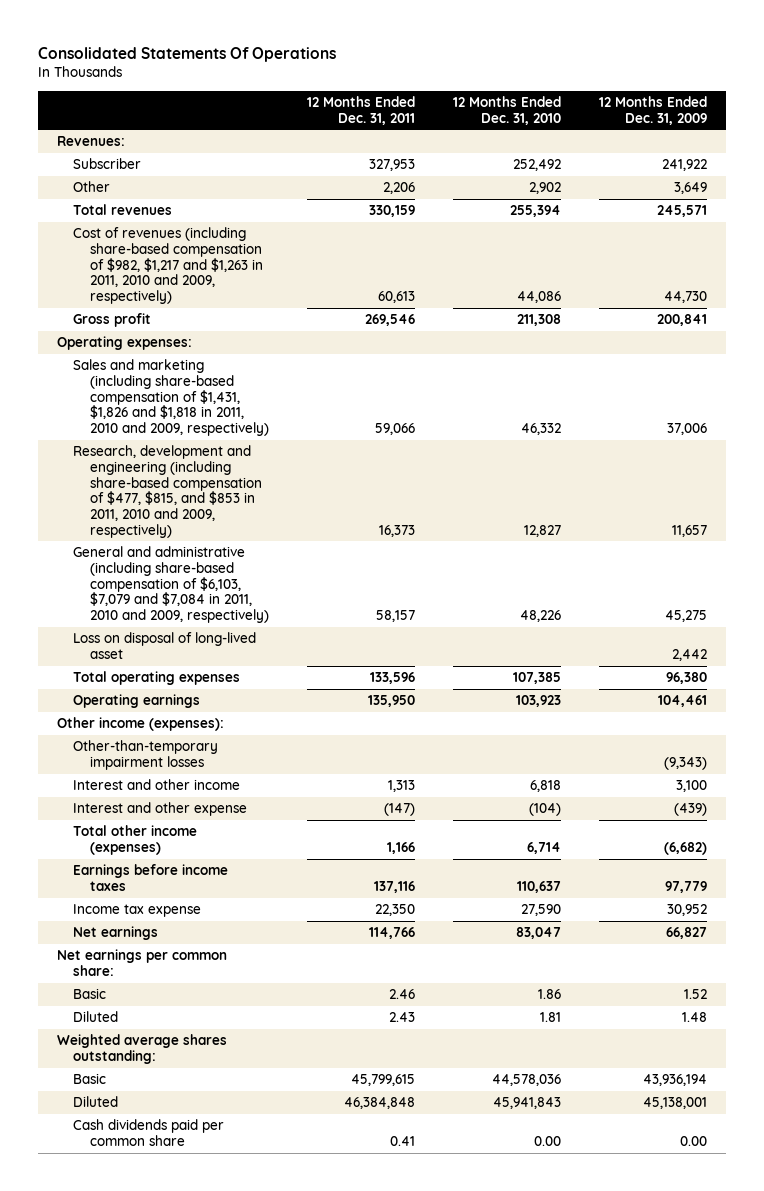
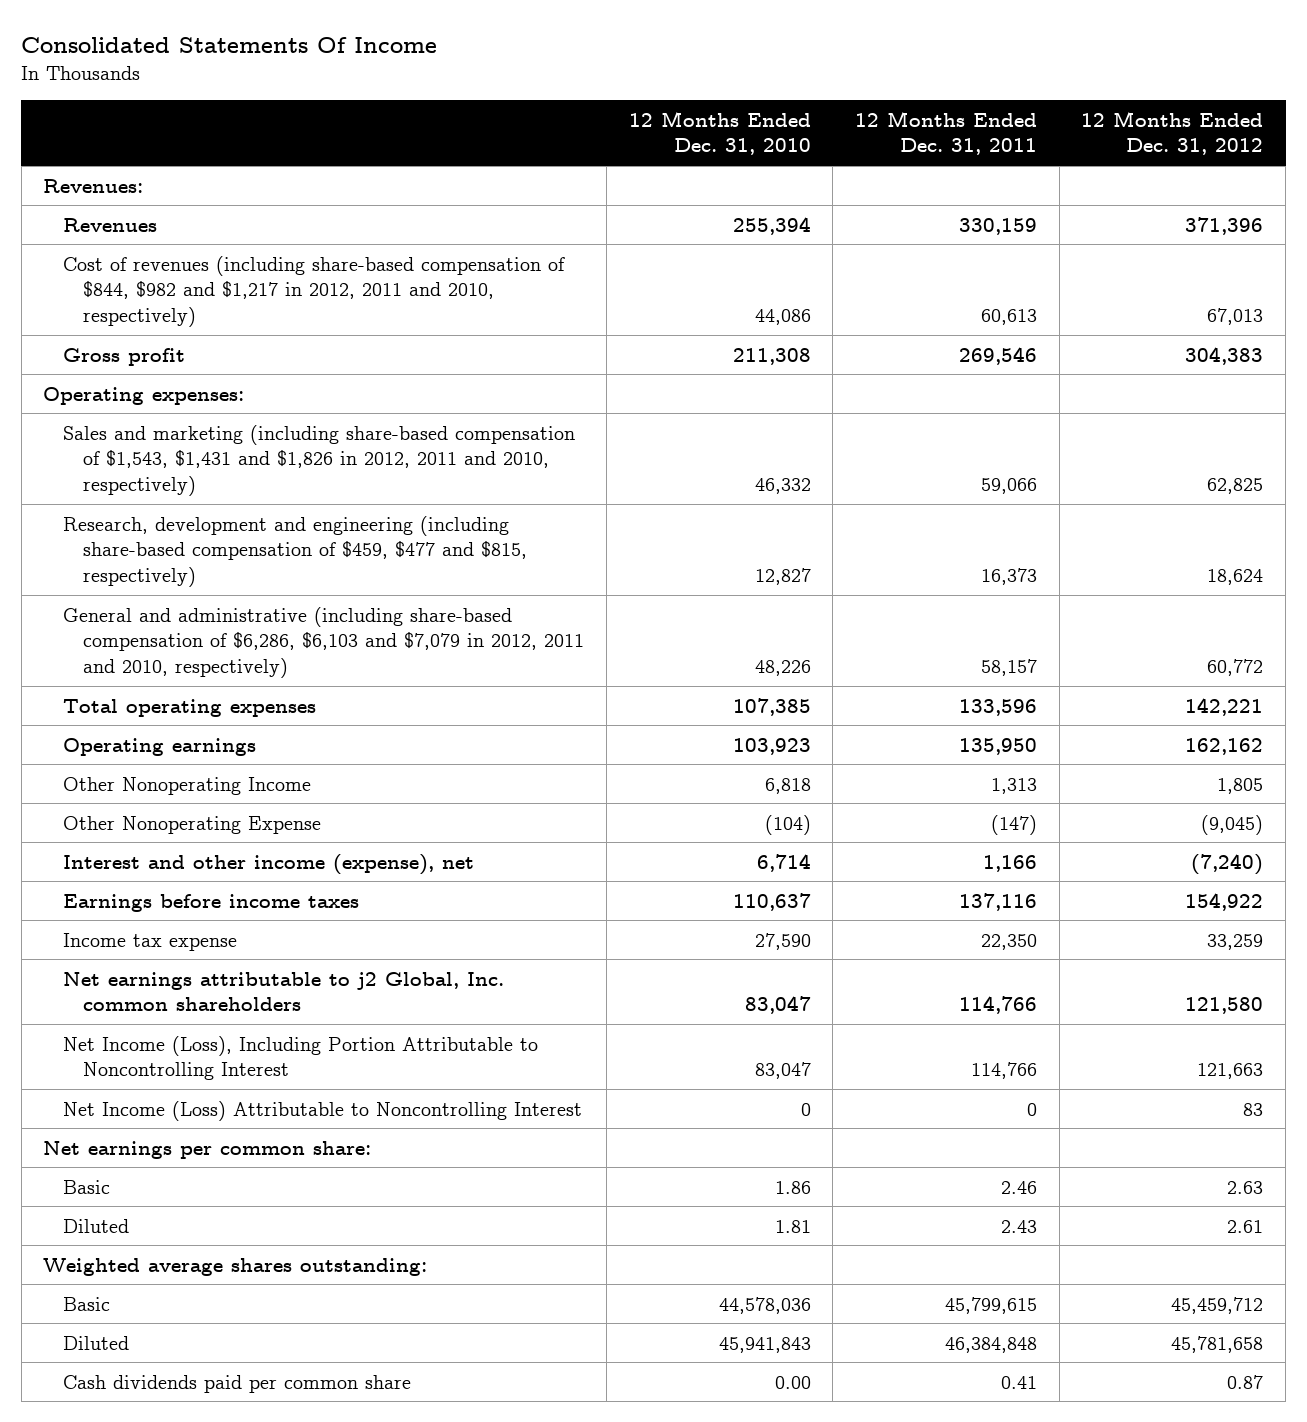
[37,46,336,62] Consolidated Statements Of Operations -> [21,36,438,53] Consolidated Statements Of Income
[599,96,708,125] 12 Months Ended Dec. 31, 2009 -> none
none -> [1081,110,1264,156] 12 Months Ended Dec. 31, 2012
[73,158,142,170] Subscriber -> none
[73,181,111,193] Other -> none
[73,204,173,216] Total revenues -> [63,217,158,232] Revenues
[73,227,264,305] Cost of revenues (including share-based compensation of $982, $1,217 and $1,263 in 2011, 2010 and 2009, respectively) -> [63,255,566,328] Cost of revenues (including share-based compensation of $844, $982 and $1,217 in 2012, 2011 and 2010, respectively)
[73,632,257,659] Loss on disposal of long-lived asset -> none
[73,359,270,437] Sales and marketing (including share-based compensation of $1,431, $1,826 and $1,818 in 2011, 2010 and 2009, respectively) -> [63,424,576,497] Sales and marketing (including share-based compensation of $1,543, $1,431 and $1,826 in 2012, 2011 and 2010, respectively)
[73,445,263,538] Research, development and engineering (including share-based compensation of $477, $815, and $853 in 2011, 2010 and 2009, respectively) -> [63,515,528,588] Research, development and engineering (including share-based compensation of $459, $477 and $815, respectively)
[73,546,270,624] General and administrative (including share-based compensation of $6,103, $7,079 and $7,084 in 2011, 2010 and 2009, respectively) -> [63,606,585,679] General and administrative (including share-based compensation of $6,286, $6,103 and $7,079 in 2012, 2011 and 2010, respectively)
[56,717,224,732] Other income (expenses): -> none
[73,740,219,770] Other-than-temporary impairment losses -> none
[73,779,241,791] Interest and other income -> [63,776,312,795] Other Nonoperating Income
[73,802,248,817] Interest and other expense -> [63,815,322,834] Other Nonoperating Expense
[73,825,198,855] Total other income (expenses) -> [63,853,475,875] Interest and other income (expense), net
[73,926,159,941] Net earnings -> [63,971,505,1012] Net earnings attributable to j2 Global, Inc. common shareholders
none -> [63,1035,539,1081] Net Income (Loss), Including Portion Attributable to Noncontrolling Interest
none -> [63,1100,583,1121] Net Income (Loss) Attributable to Noncontrolling Interest

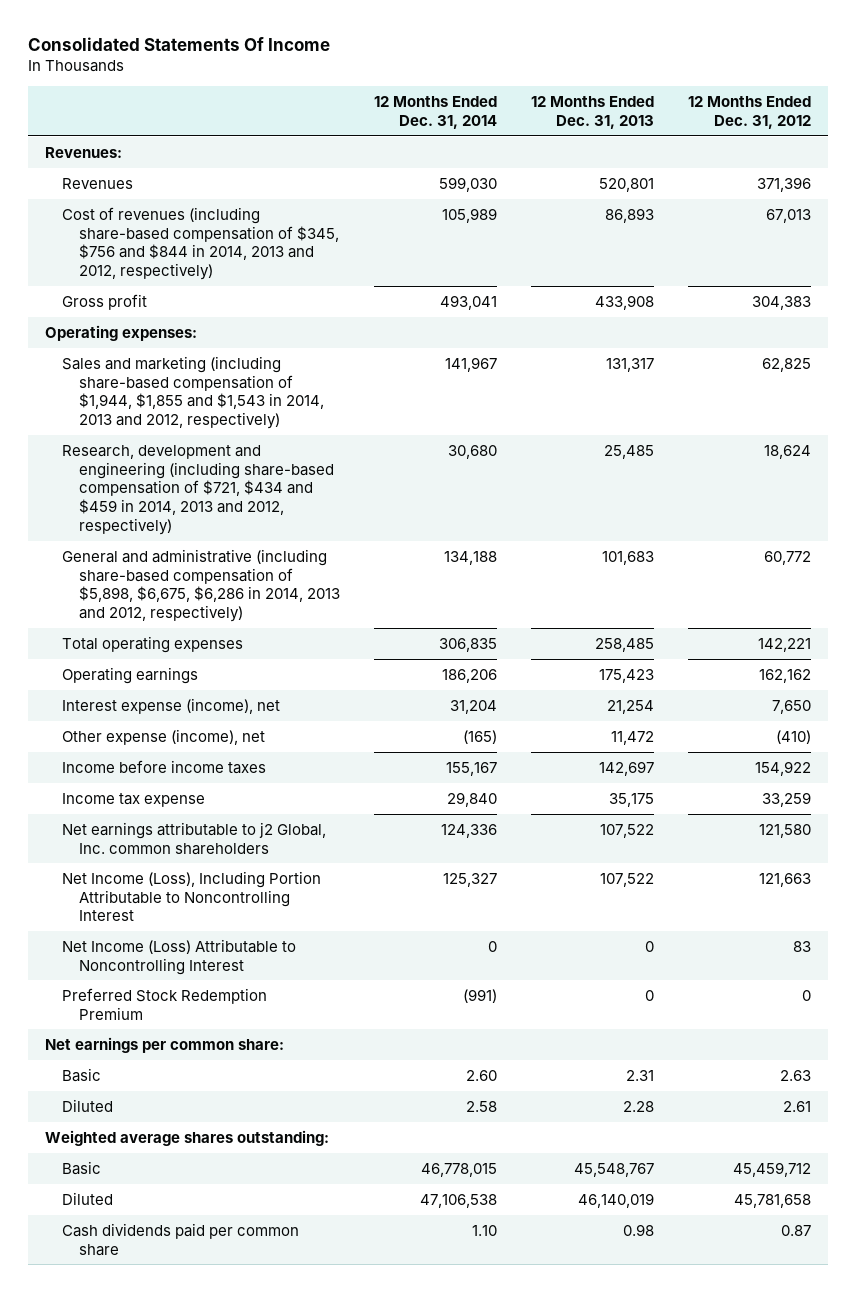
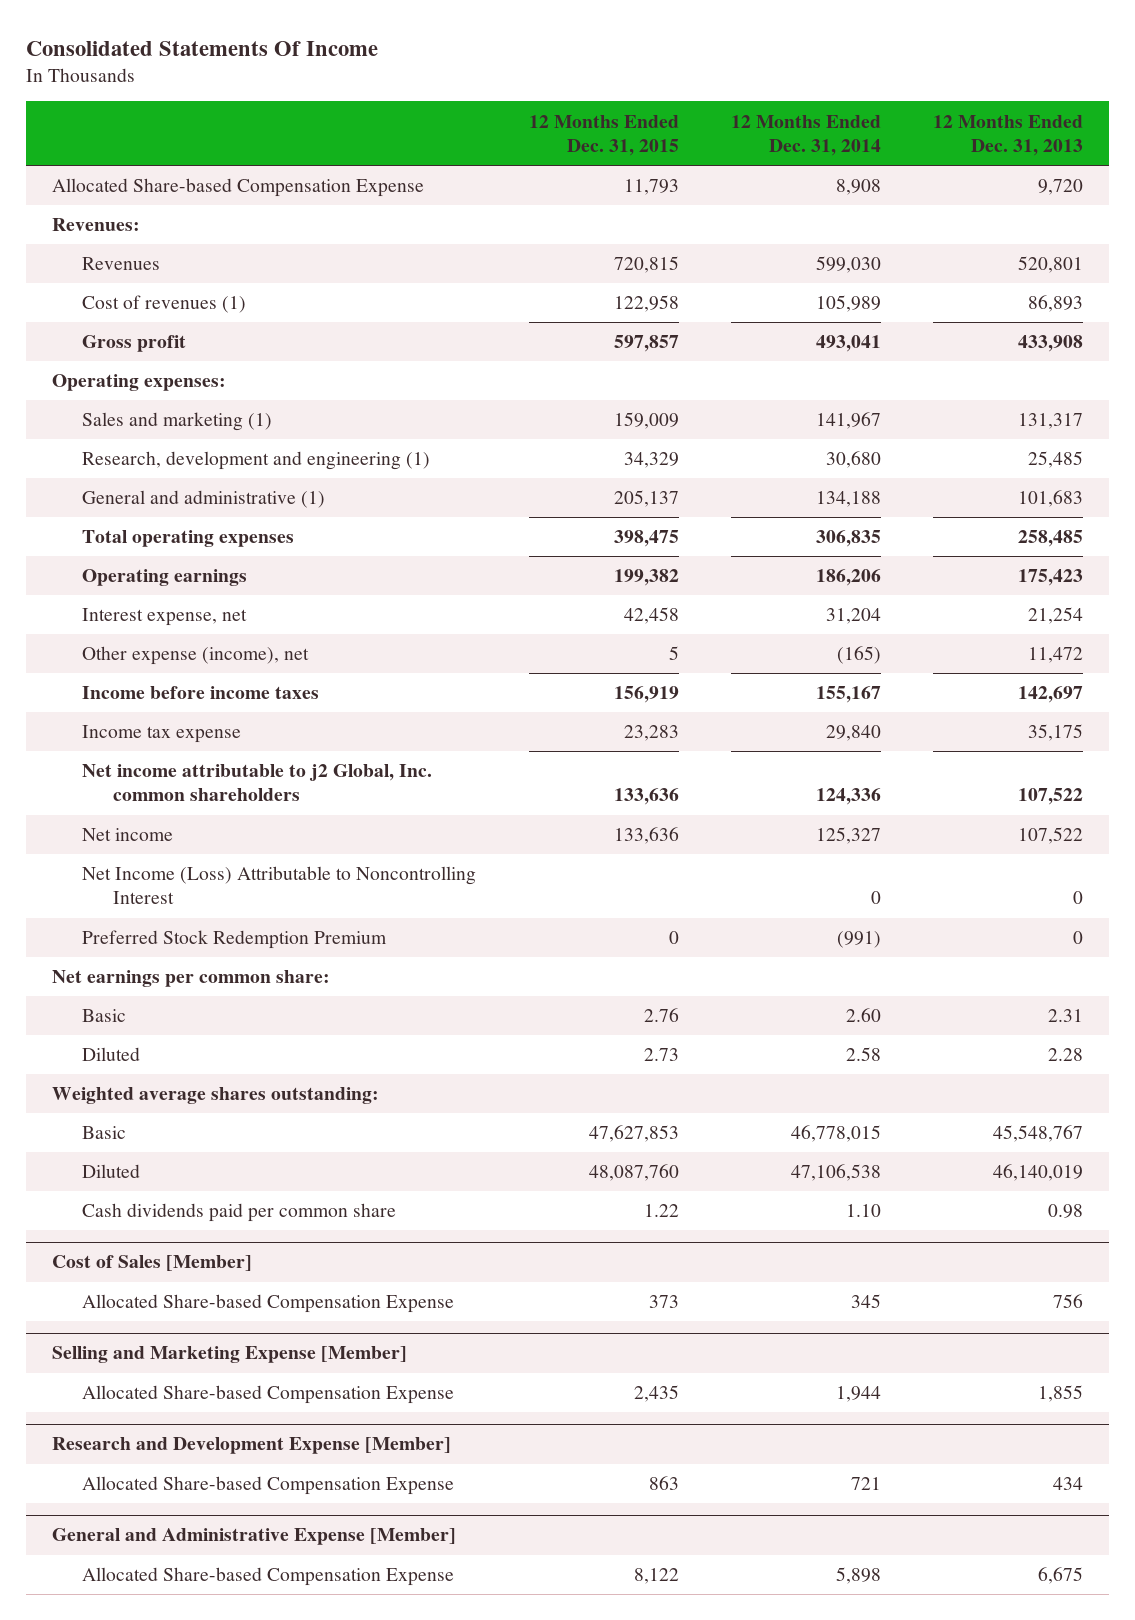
[688,95,812,129] 12 Months Ended Dec. 31, 2012 -> none
none -> [528,114,679,156] 12 Months Ended Dec. 31, 2015
none -> [51,178,424,198] Allocated Share-based Compensation Expense
[62,206,340,281] Cost of revenues (including share-based compensation of $345, $756 and $844 in 2014, 2013 and 2012, respectively) -> [82,295,247,314] Cost of revenues (1)
[62,355,325,430] Sales and marketing (including share-based compensation of $1,944, $1,855 and $1,543 in 2014, 2013 and 2012, respectively) -> [82,412,273,432] Sales and marketing (1)
[62,444,335,536] Research, development and engineering (including share-based compensation of $721, $434 and $459 in 2014, 2013 and 2012, respectively) -> [82,451,431,471] Research, development and engineering (1)
[62,548,341,623] General and administrative (including share-based compensation of $5,898, $6,675, $6,286 in 2014, 2013 and 2012, respectively) -> [82,490,326,509] General and administrative (1)
[62,697,281,714] Interest expense (income), net -> [82,608,248,627] Interest expense, net
[62,821,327,855] Net earnings attributable to j2 Global, Inc. common shareholders -> [82,764,433,802] Net income attributable to j2 Global, Inc. common shareholders
[62,870,322,922] Net Income (Loss), Including Portion Attributable to Noncontrolling Interest -> [82,828,174,842] Net income
none -> [51,1255,252,1272] Cost of Sales [Member]
none -> [82,1294,455,1314] Allocated Share-based Compensation Expense
none -> [51,1346,407,1364] Selling and Marketing Expense [Member]
none -> [82,1385,455,1405] Allocated Share-based Compensation Expense
none -> [51,1437,451,1455] Research and Development Expense [Member]
none -> [82,1476,455,1496] Allocated Share-based Compensation Expense
none -> [51,1528,456,1546] General and Administrative Expense [Member]
none -> [82,1567,455,1587] Allocated Share-based Compensation Expense

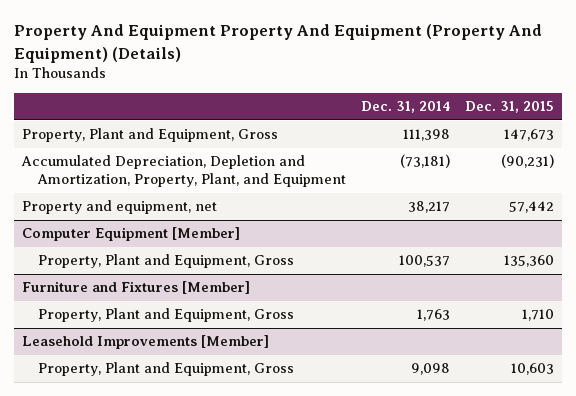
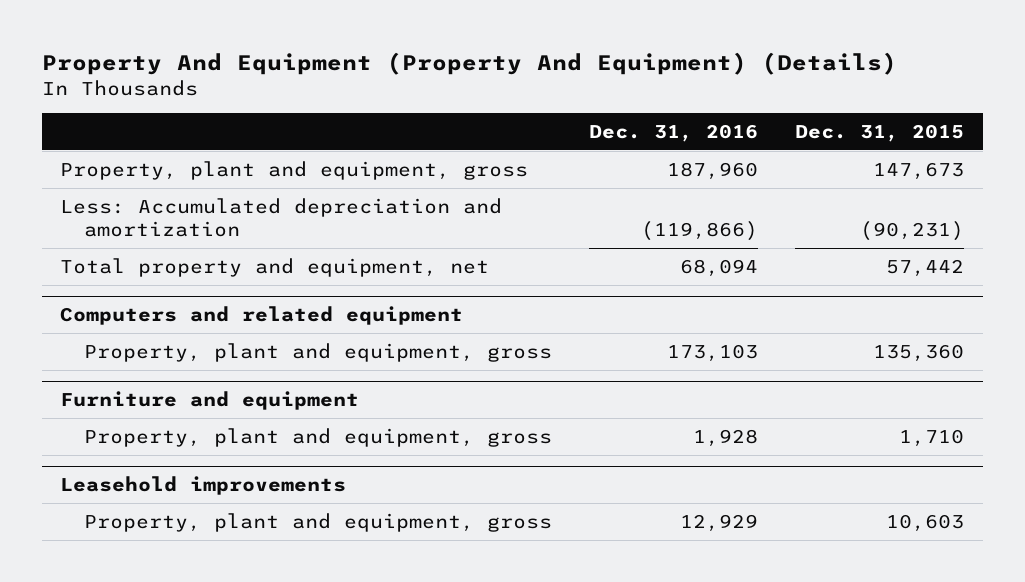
[14,24,543,63] Property And Equipment Property And Equipment (Property And Equipment) (Details) -> [41,51,897,75] Property And Equipment (Property And Equipment) (Details)
[361,100,451,113] Dec. 31, 2014 -> none
none -> [589,123,759,142] Dec. 31, 2016
[21,128,278,143] Property, Plant and Equipment, Gross -> [60,160,529,180] Property, plant and equipment, gross
[20,155,346,188] Accumulated Depreciation, Depletion and Amortization, Property, Plant, and Equipment -> [60,197,503,237] Less: Accumulated depreciation and amortization
[21,200,217,215] Property and equipment, net -> [60,257,490,277] Total property and equipment, net
[21,227,240,242] Computer Equipment [Member] -> [60,306,464,326] Computers and related equipment
[37,254,294,269] Property, Plant and Equipment, Gross -> [84,342,553,362] Property, plant and equipment, gross
[21,281,250,295] Furniture and Fixtures [Member] -> [60,391,360,411] Furniture and equipment
[37,308,294,323] Property, Plant and Equipment, Gross -> [84,427,553,447] Property, plant and equipment, gross
[21,335,269,350] Leasehold Improvements [Member] -> [60,476,347,496] Leasehold improvements
[37,362,294,377] Property, Plant and Equipment, Gross -> [84,512,553,532] Property, plant and equipment, gross

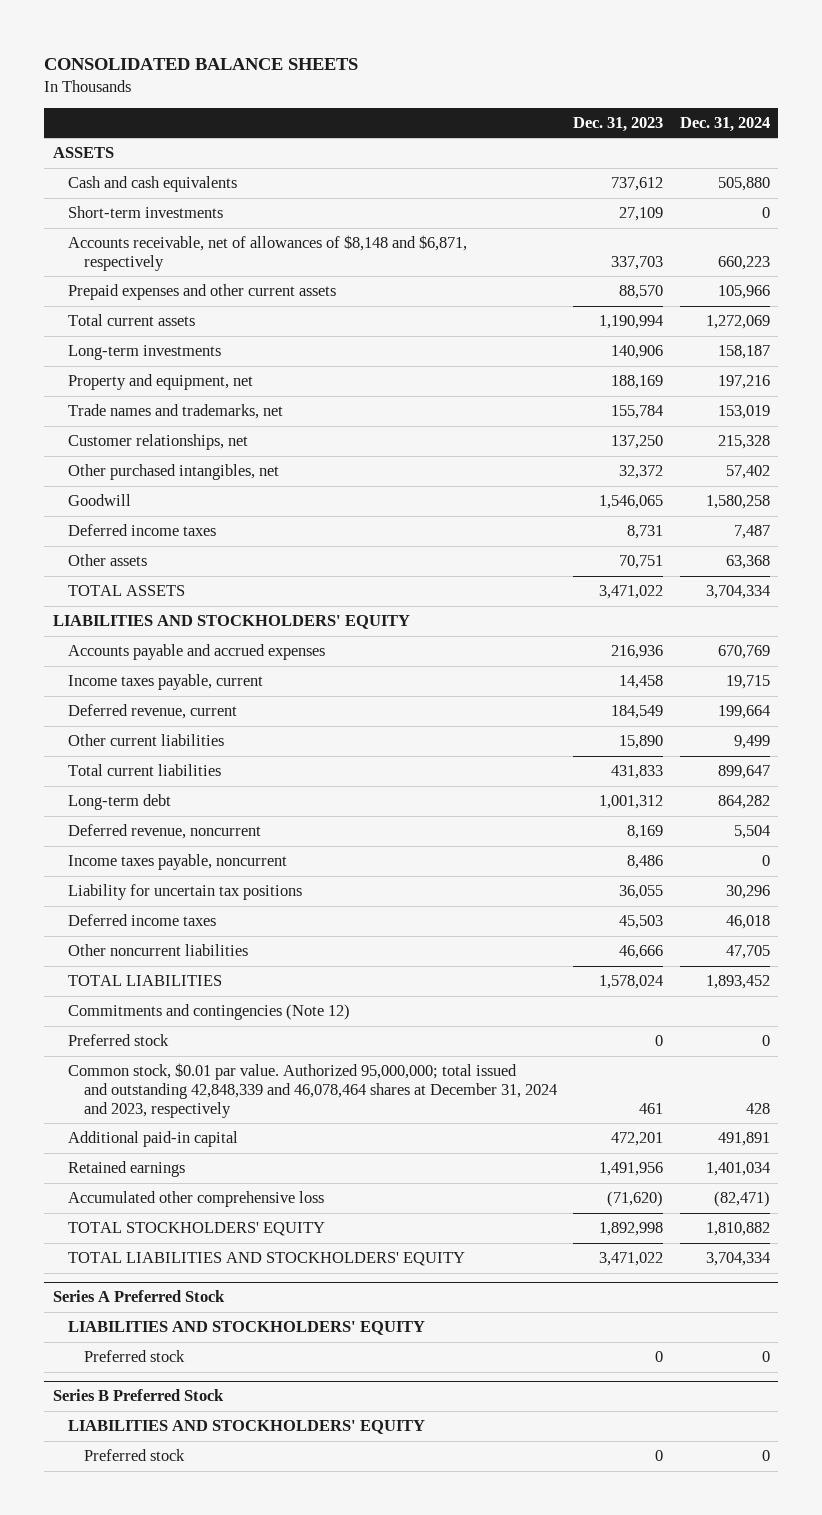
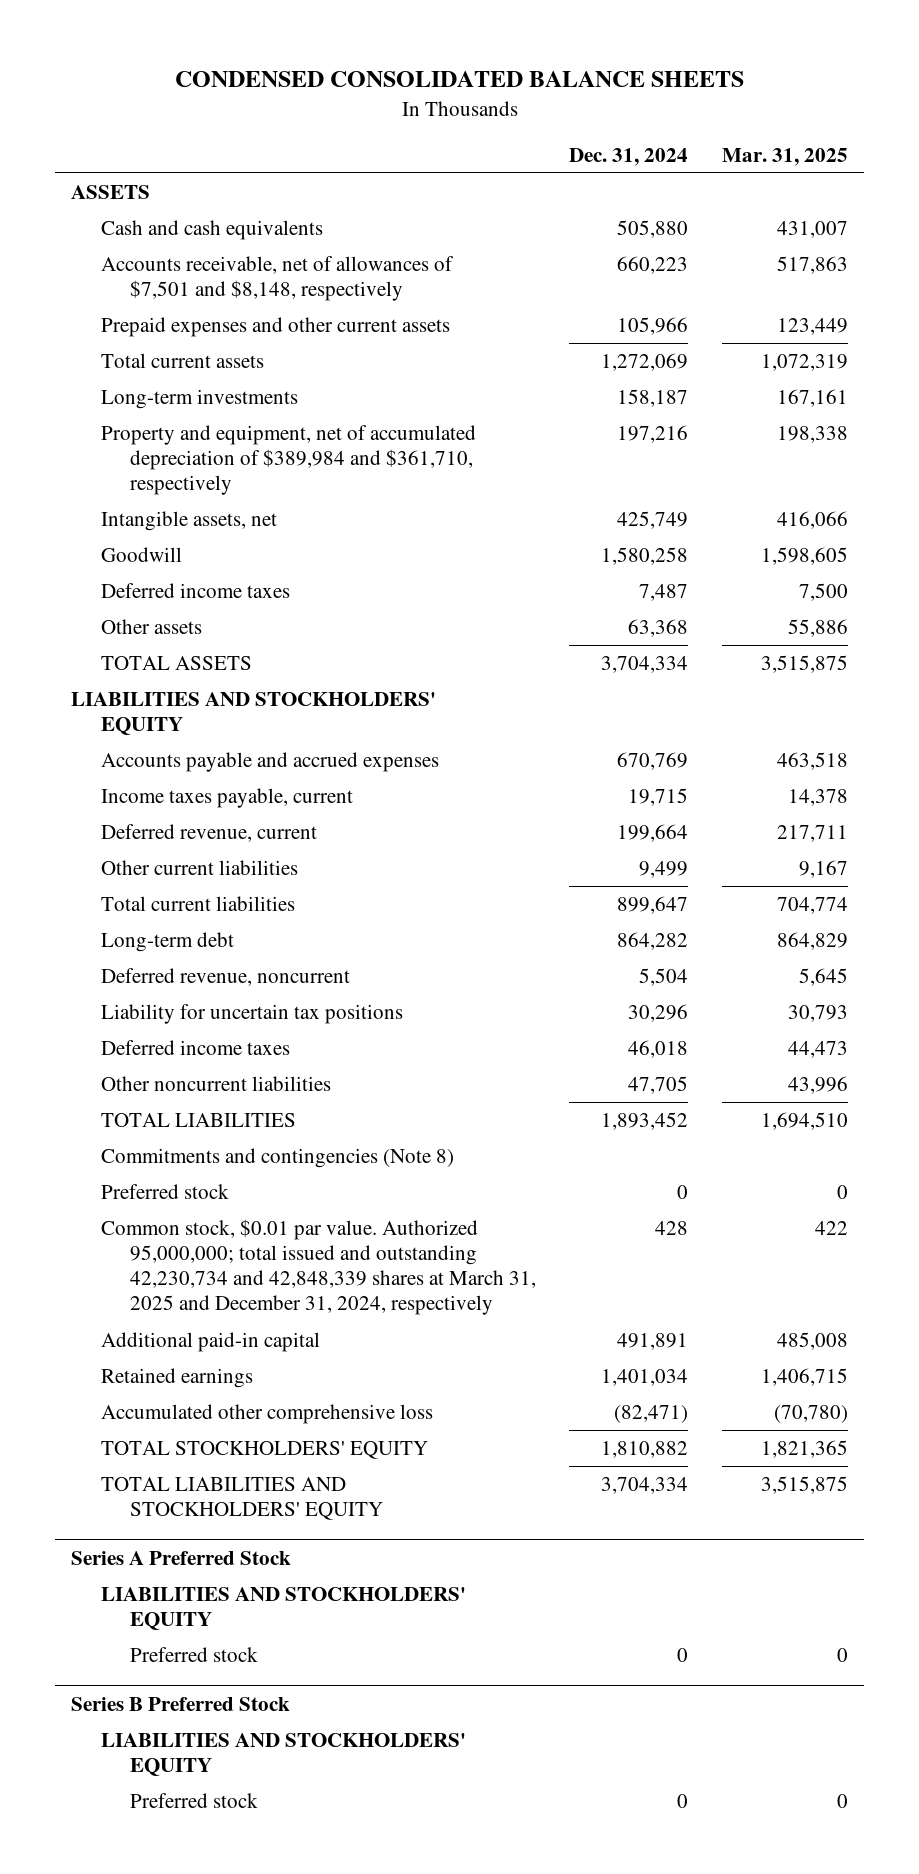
[44,57,359,70] CONSOLIDATED BALANCE SHEETS -> [174,71,744,88] CONDENSED CONSOLIDATED BALANCE SHEETS
[573,116,664,132] Dec. 31, 2023 -> none
none -> [721,147,848,166] Mar. 31, 2025
[68,206,224,219] Short-term investments -> none
[68,235,468,271] Accounts receivable, net of allowances of $8,148 and $6,871, respectively -> [100,255,454,302] Accounts receivable, net of allowances of $7,501 and $8,148, respectively
[68,404,284,420] Trade names and trademarks, net -> none
[68,434,249,451] Customer relationships, net -> none
[68,464,280,481] Other purchased intangibles, net -> none
[68,374,254,391] Property and equipment, net -> [100,424,476,496] Property and equipment, net of accumulated depreciation of $389,984 and $361,710, respectively
none -> [100,510,277,531] Intangible assets, net
[68,854,288,871] Income taxes payable, noncurrent -> none
[68,1004,351,1021] Commitments and contingencies (Note 12) -> [100,1147,454,1168] Commitments and contingencies (Note 8)
[68,1063,558,1118] Common stock, $0.01 par value. Authorized 95,000,000; total issued and outstanding 42,848,339 and 46,078,464 shares at December 31, 2024 and 2023, respectively -> [100,1218,537,1316] Common stock, $0.01 par value. Authorized 95,000,000; total issued and outstanding 42,230,734 and 42,848,339 shares at March 31, 2025 and December 31, 2024, respectively

